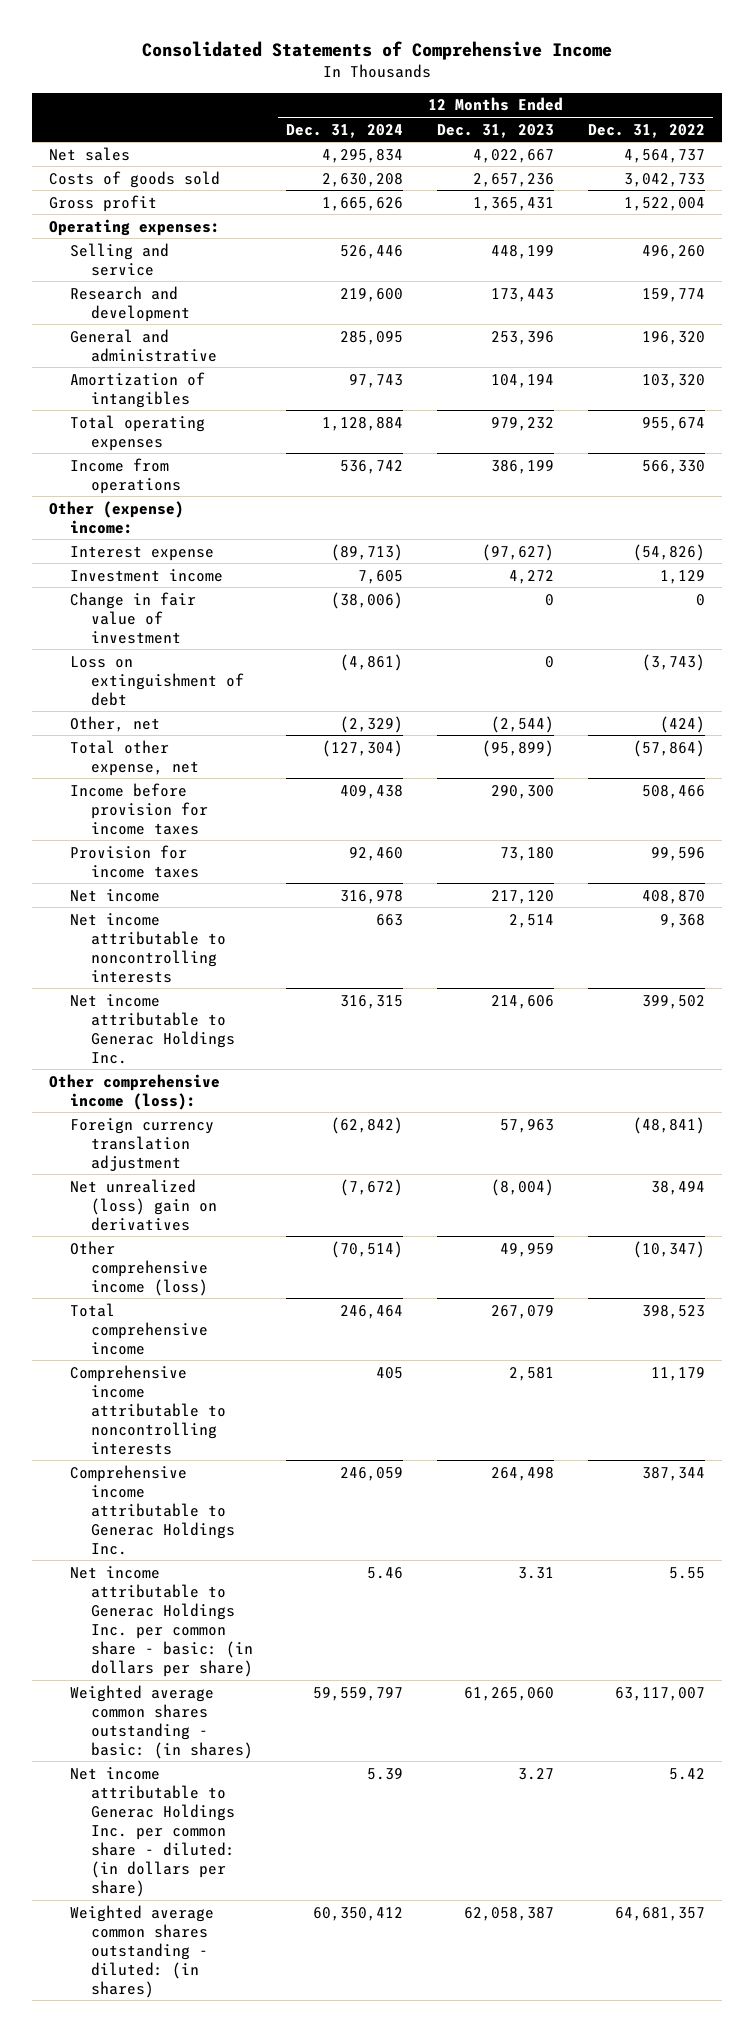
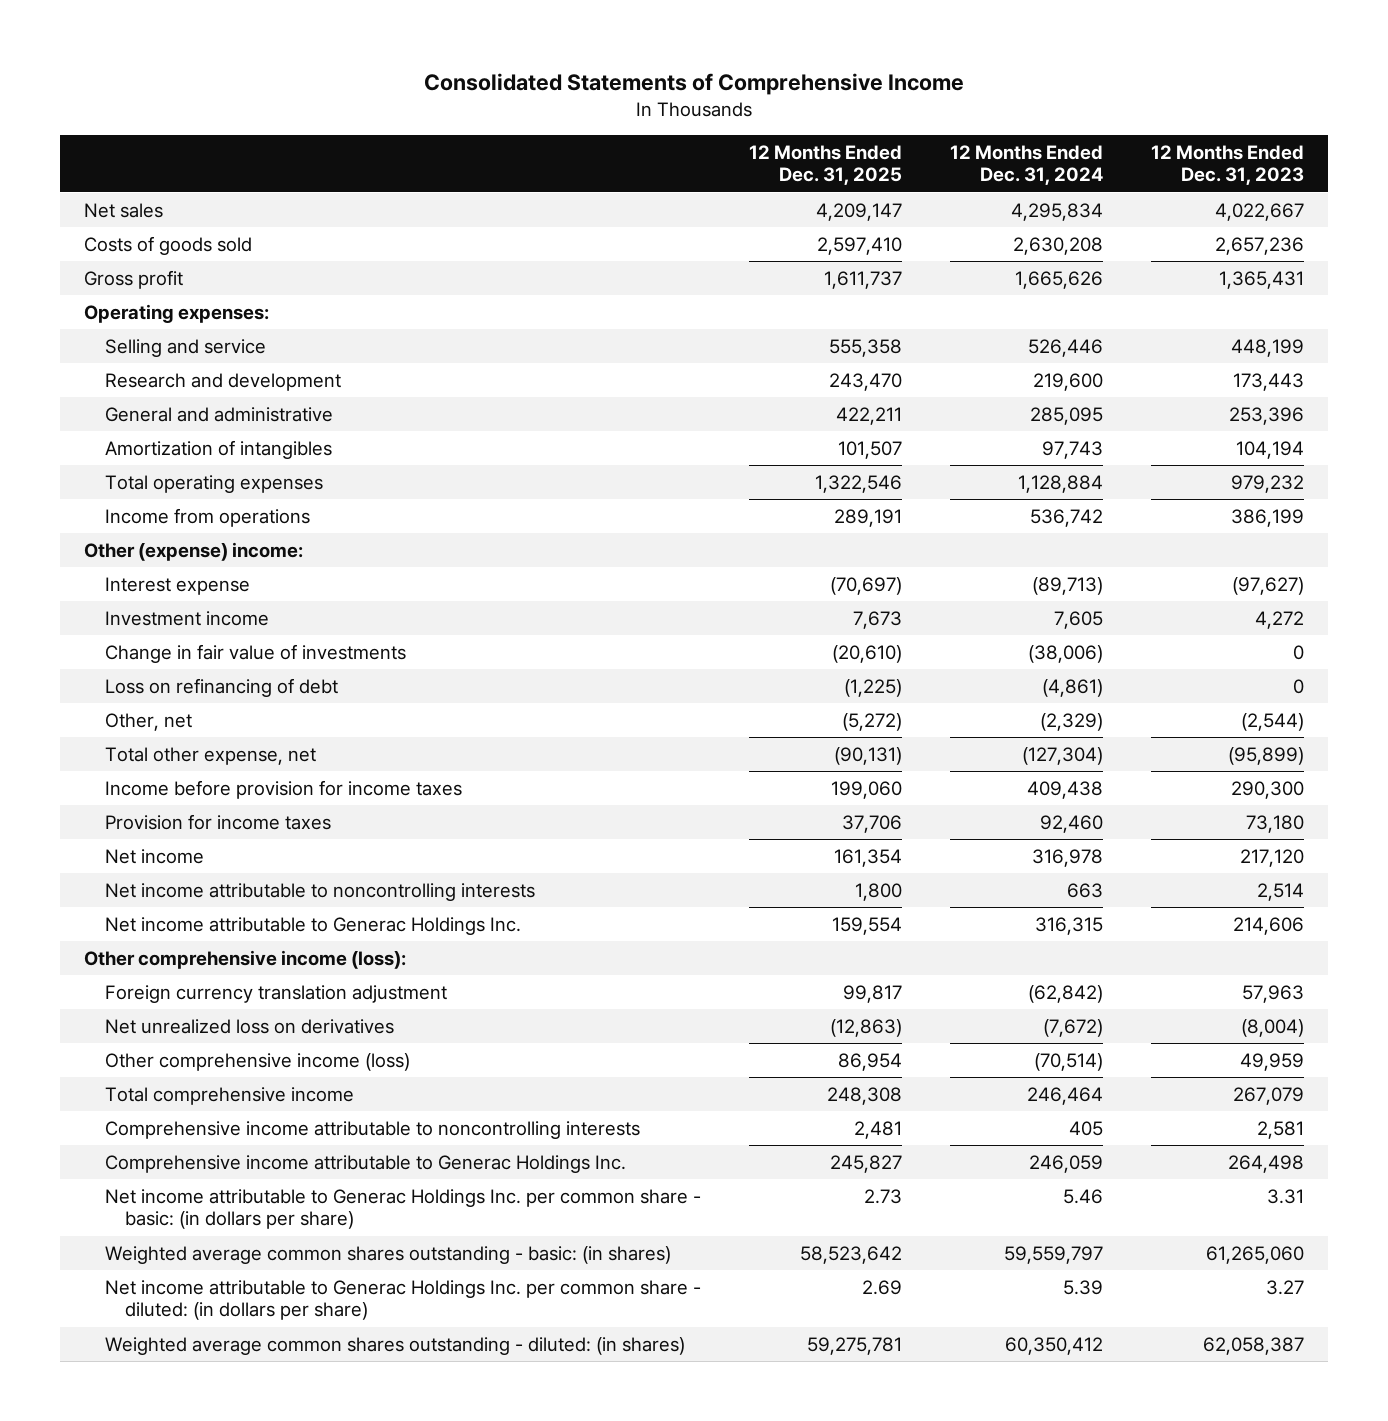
[588,123,706,138] Dec. 31, 2022 -> none
none -> [748,144,902,186] 12 Months Ended Dec. 31, 2025
[69,591,196,644] Change in fair value of investment -> [104,643,406,663] Change in fair value of investments
[69,655,244,706] Loss on extinguishment of debt -> [104,677,338,697] Loss on refinancing of debt
[69,1178,217,1231] Net unrealized (loss) gain on derivatives -> [104,1018,394,1034] Net unrealized loss on derivatives

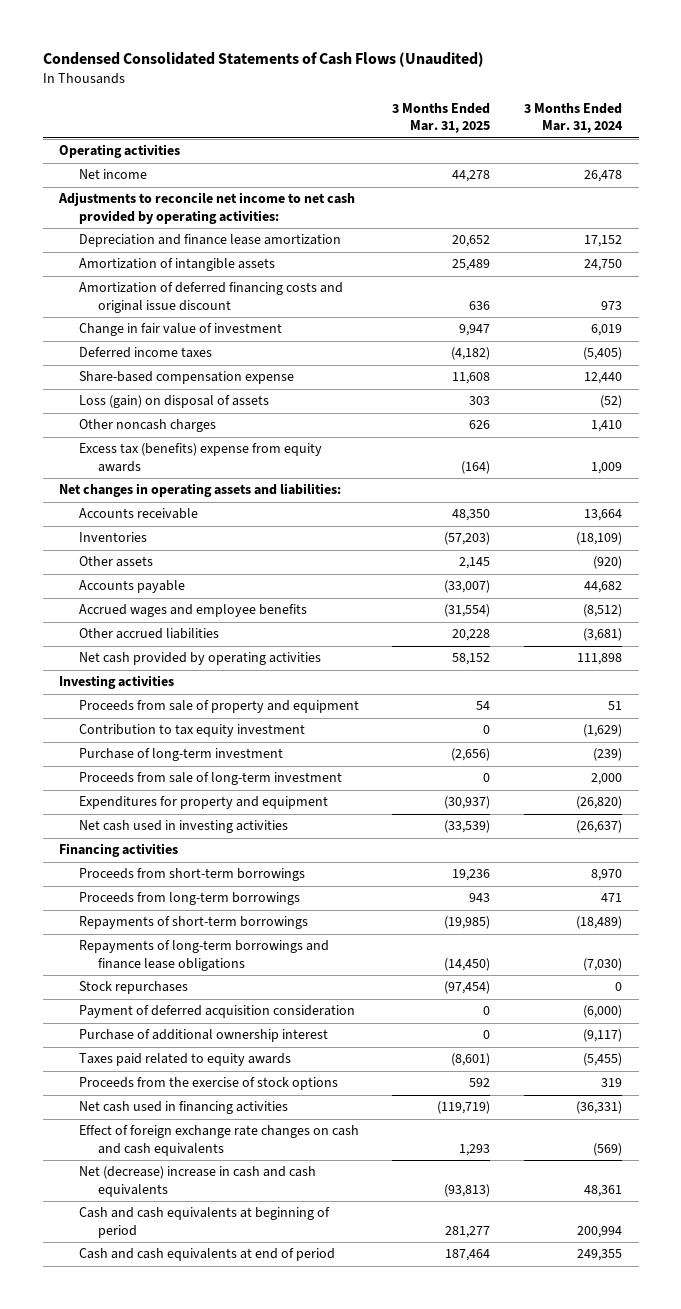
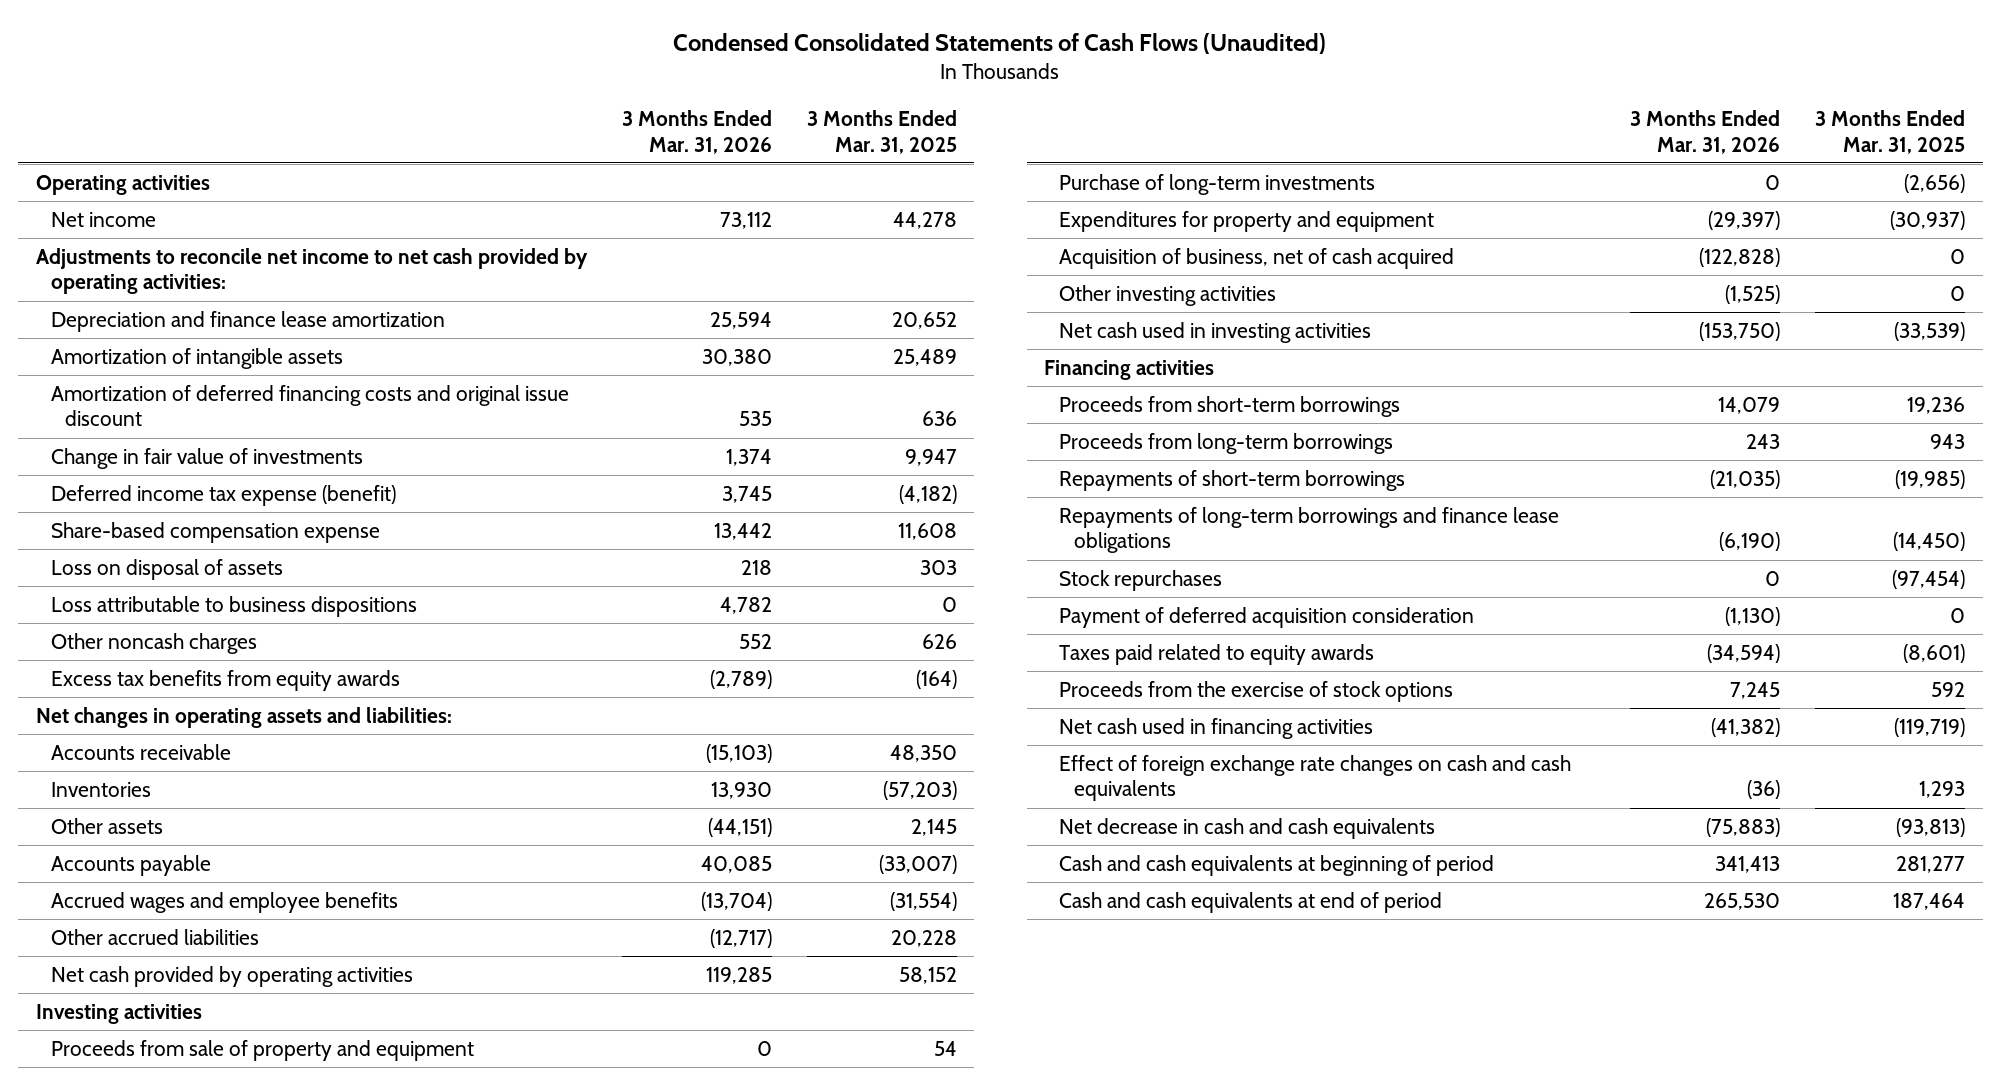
[523,103,623,134] 3 Months Ended Mar. 31, 2024 -> none
none -> [621,110,772,154] 3 Months Ended Mar. 31, 2026
[78,323,282,337] Change in fair value of investment -> [50,448,363,470] Change in fair value of investments
[78,347,212,359] Deferred income taxes -> [50,485,396,507] Deferred income tax expense (benefit)
[78,395,269,409] Loss (gain) on disposal of assets -> [50,559,283,581] Loss on disposal of assets
none -> [50,596,417,618] Loss attributable to business dispositions
[78,443,322,472] Excess tax (benefits) expense from equity awards -> [50,670,400,692] Excess tax benefits from equity awards
[78,724,305,738] Contribution to tax equity investment -> none
[78,772,342,786] Proceeds from sale of long-term investment -> none
[78,748,283,762] Purchase of long-term investment -> [1059,174,1376,196] Purchase of long-term investments
none -> [1059,248,1455,270] Acquisition of business, net of cash acquired
none -> [1059,285,1277,307] Other investing activities
[78,1029,328,1043] Purchase of additional ownership interest -> none
[78,1166,316,1197] Net (decrease) increase in cash and cash equivalents -> [1059,818,1436,840] Net decrease in cash and cash equivalents

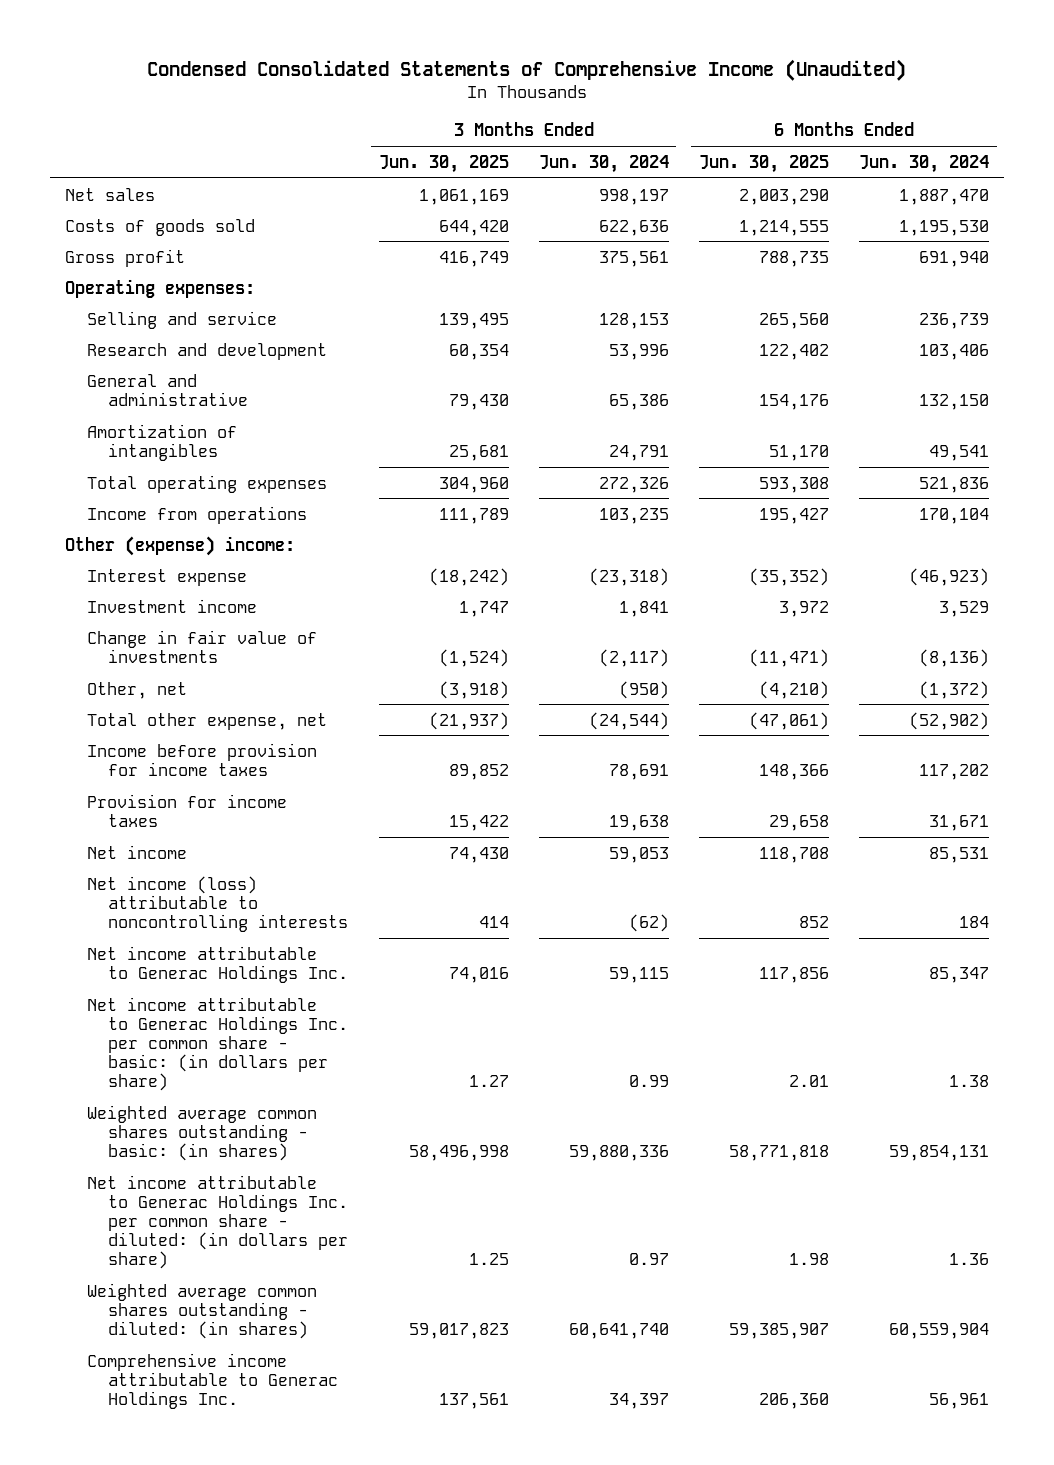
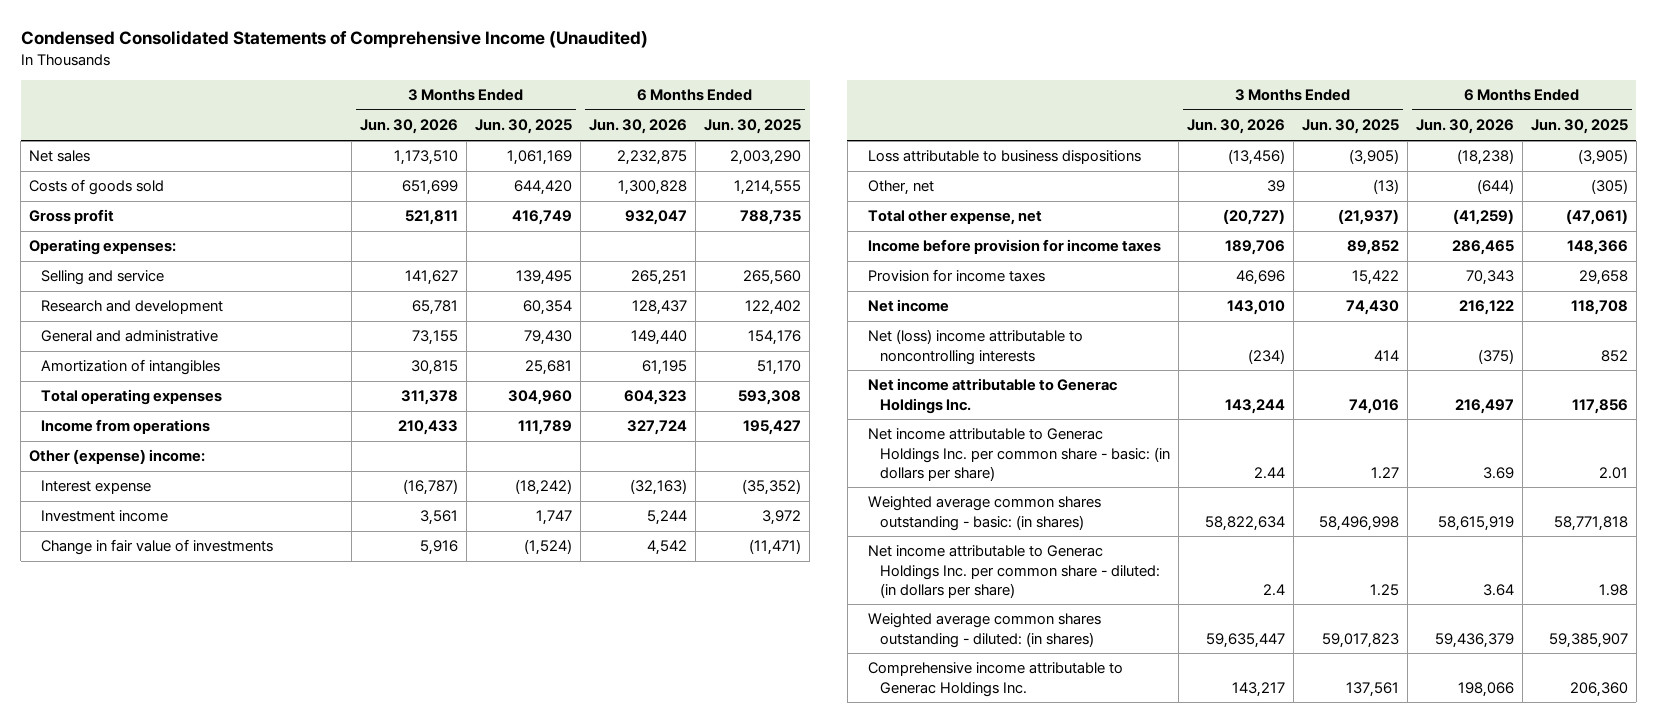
[538,154,669,173] Jun. 30, 2024 -> none
[859,154,990,173] Jun. 30, 2024 -> none
none -> [360,119,459,135] Jun. 30, 2026
none -> [589,119,688,135] Jun. 30, 2026
none -> [867,150,1141,165] Loss attributable to business dispositions
[438,680,509,699] (3,918) -> [1372,179,1399,195] (13)
[758,680,829,699] (4,210) -> [1590,179,1628,195] (305)
[86,875,349,932] Net income (loss) attributable to noncontrolling interests -> [867,329,1083,365] Net (loss) income attributable to noncontrolling interests

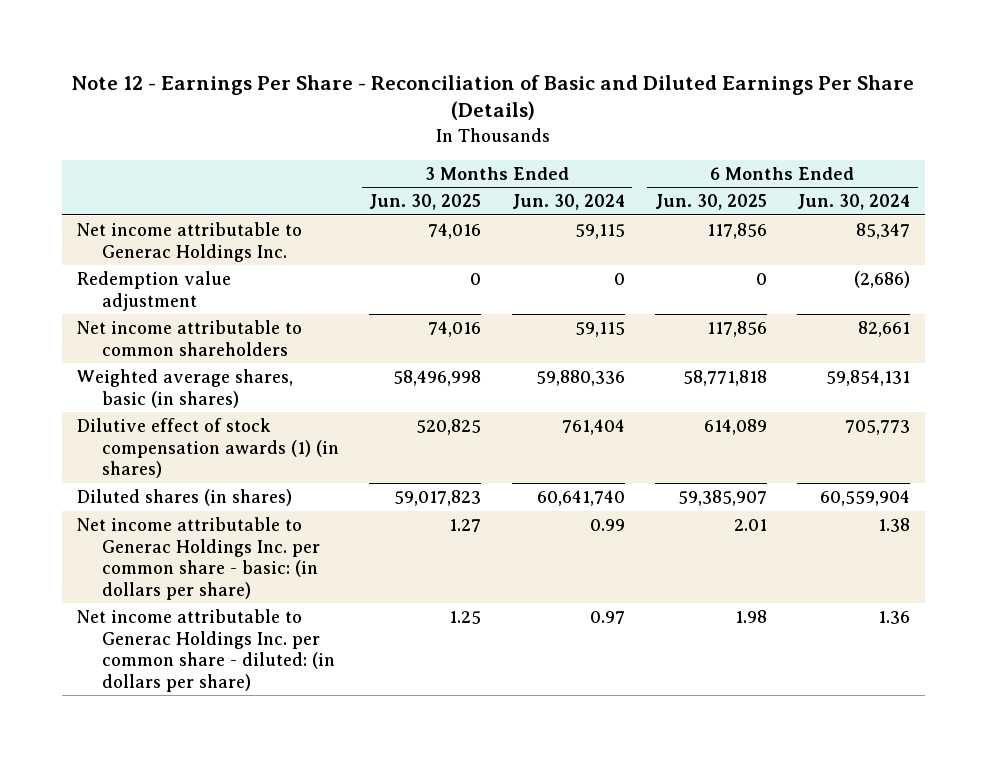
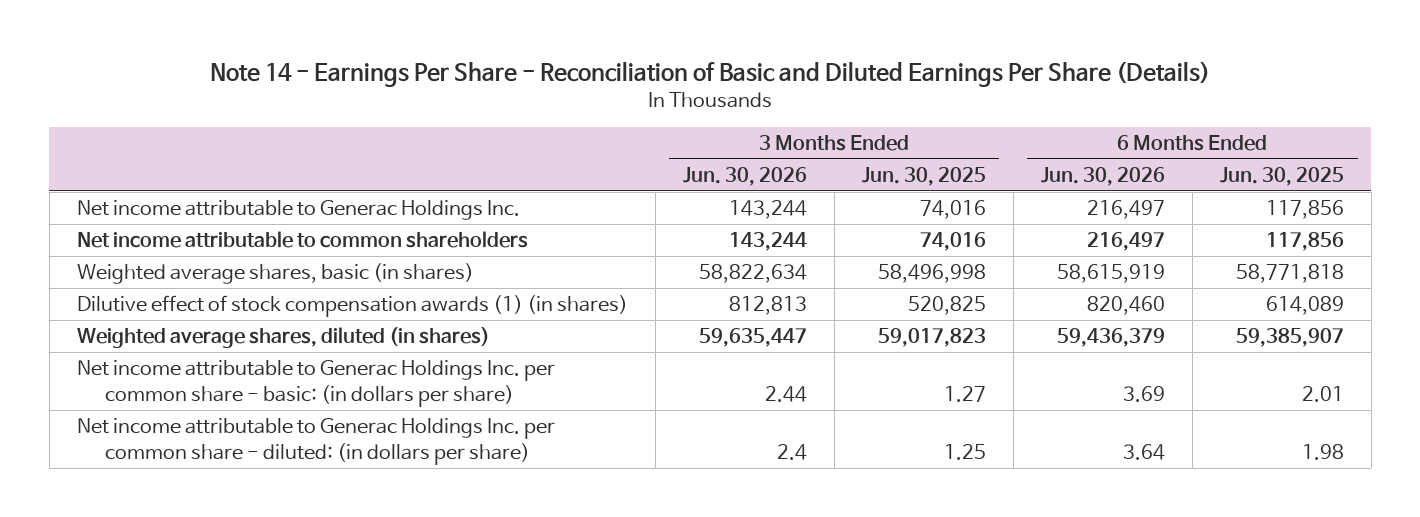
[71,74,915,121] Note 12 - Earnings Per Share - Reconciliation of Basic and Diluted Earnings Per Share (Details) -> [210,61,1211,88] Note 14 - Earnings Per Share - Reconciliation of Basic and Diluted Earnings Per Share (Details)
[511,194,625,211] Jun. 30, 2024 -> none
[797,194,911,211] Jun. 30, 2024 -> none
none -> [682,167,807,187] Jun. 30, 2026
none -> [1040,167,1165,187] Jun. 30, 2026
[76,270,231,311] Redemption value adjustment -> none
[76,488,292,506] Diluted shares (in shares) -> [76,327,490,349] Weighted average shares, diluted (in shares)

